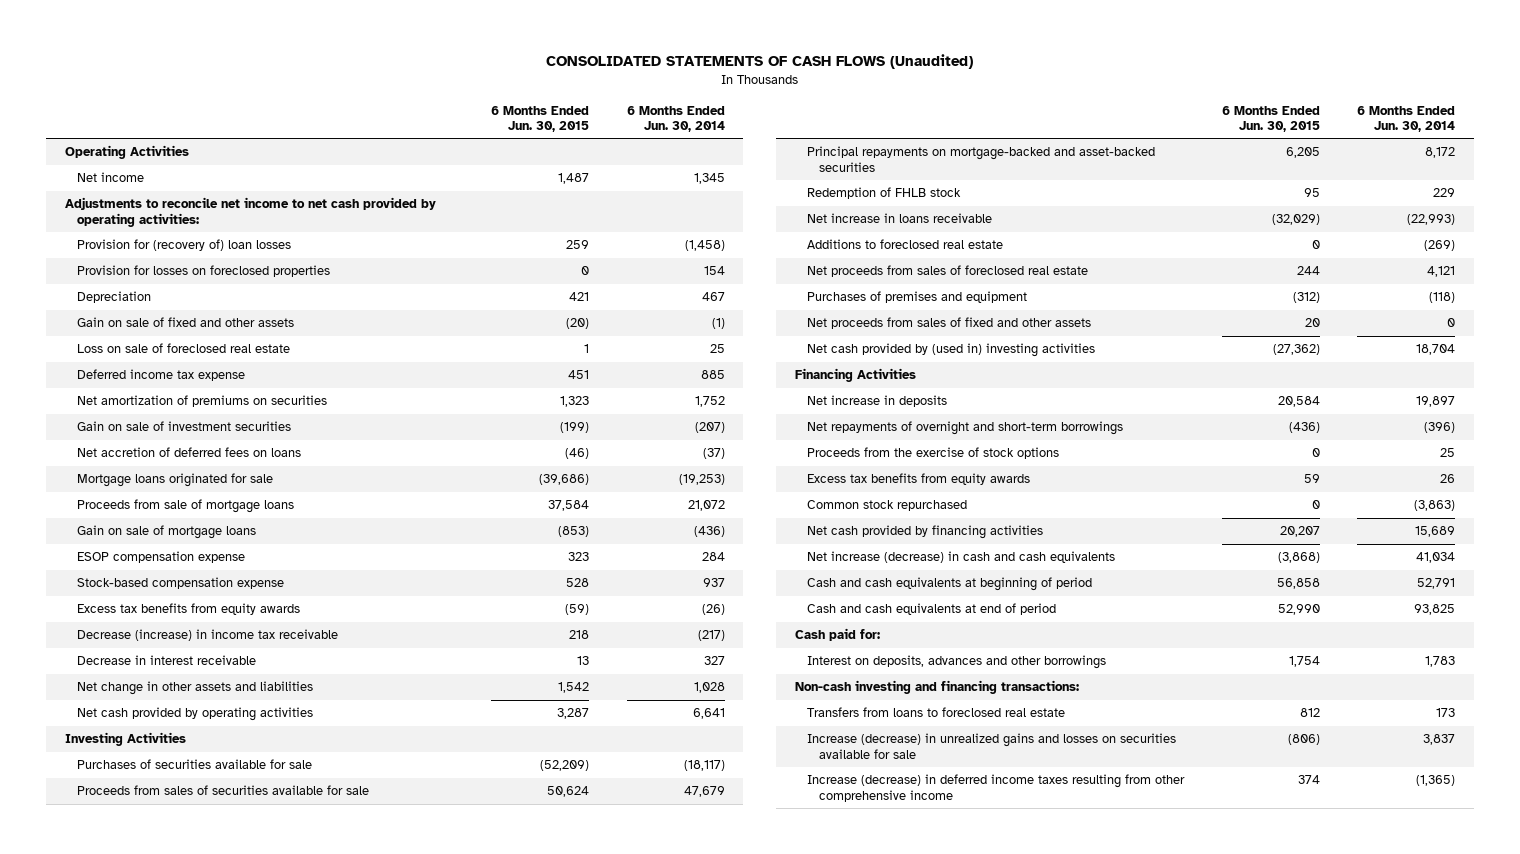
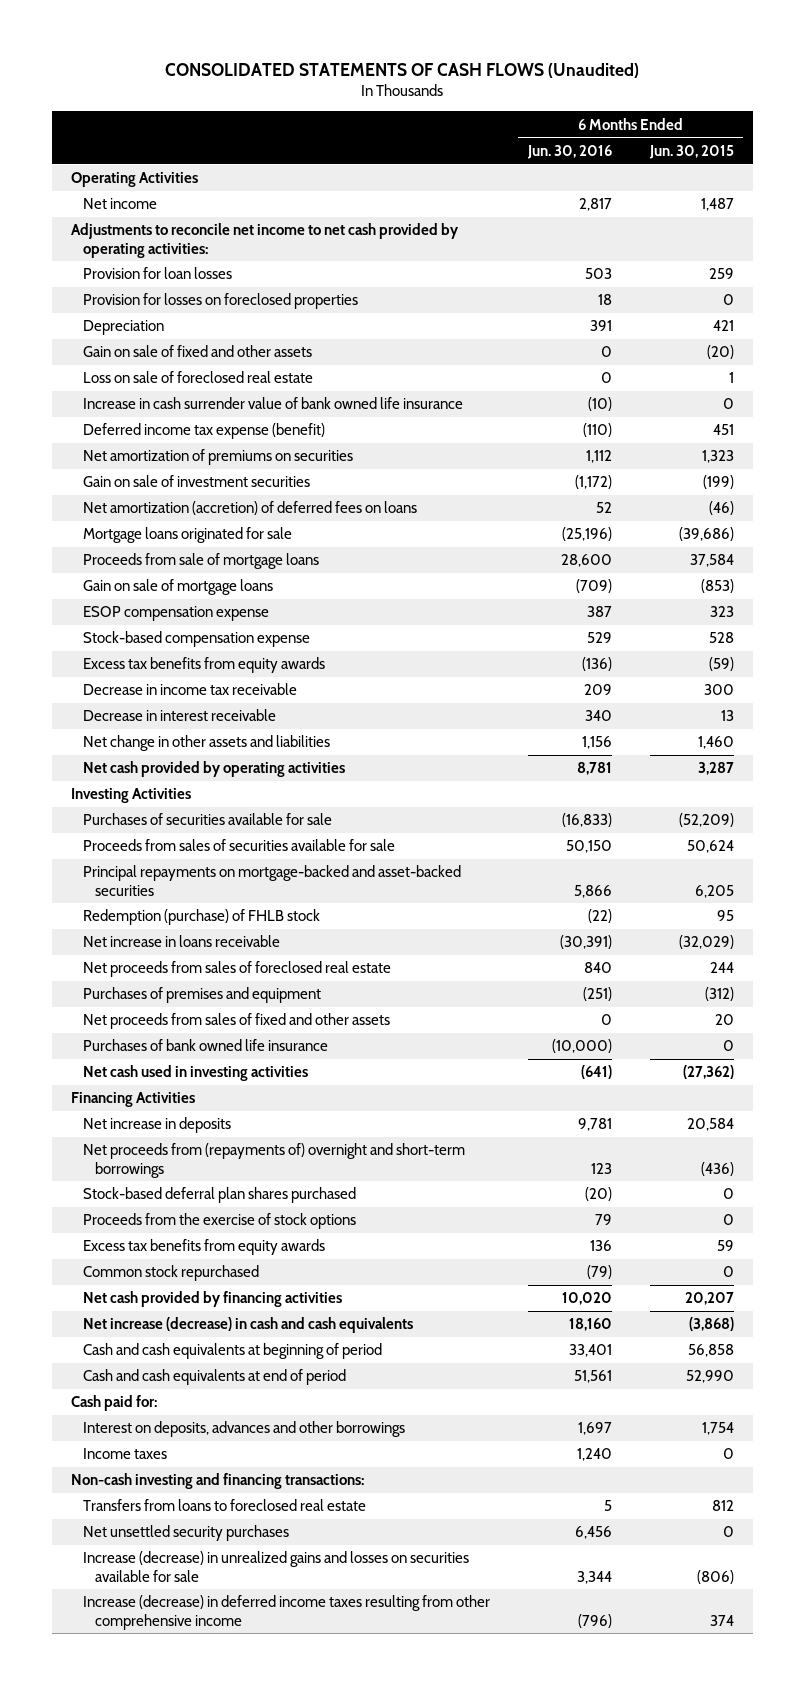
[626,105,725,133] 6 Months Ended Jun. 30, 2014 -> none
none -> [526,145,612,160] Jun. 30, 2016
[76,239,291,252] Provision for (recovery of) loan losses -> [82,267,232,280] Provision for loan losses
none -> [82,397,463,410] Increase in cash surrender value of bank owned life insurance
[76,369,245,382] Deferred income tax expense -> [82,423,325,440] Deferred income tax expense (benefit)
[76,447,301,458] Net accretion of deferred fees on loans -> [82,501,417,516] Net amortization (accretion) of deferred fees on loans
[76,629,338,642] Decrease (increase) in income tax receivable -> [82,683,297,696] Decrease in income tax receivable
[569,630,590,640] 218 -> [703,684,734,696] 300
[558,682,590,694] 1,542 -> [697,736,734,750] 1,460
[807,187,962,200] Redemption of FHLB stock -> [82,909,320,926] Redemption (purchase) of FHLB stock
[807,239,1004,250] Additions to foreclosed real estate -> none
none -> [82,1039,328,1052] Purchases of bank owned life insurance
[807,343,1096,358] Net cash provided by (used in) investing activities -> [82,1065,308,1082] Net cash used in investing activities
[807,421,1124,436] Net repayments of overnight and short-term borrowings -> [82,1143,465,1178] Net proceeds from (repayments of) overnight and short-term borrowings
none -> [82,1187,356,1204] Stock-based deferral plan shares purchased
none -> [82,1448,167,1460] Income taxes
none -> [82,1525,289,1542] Net unsettled security purchases

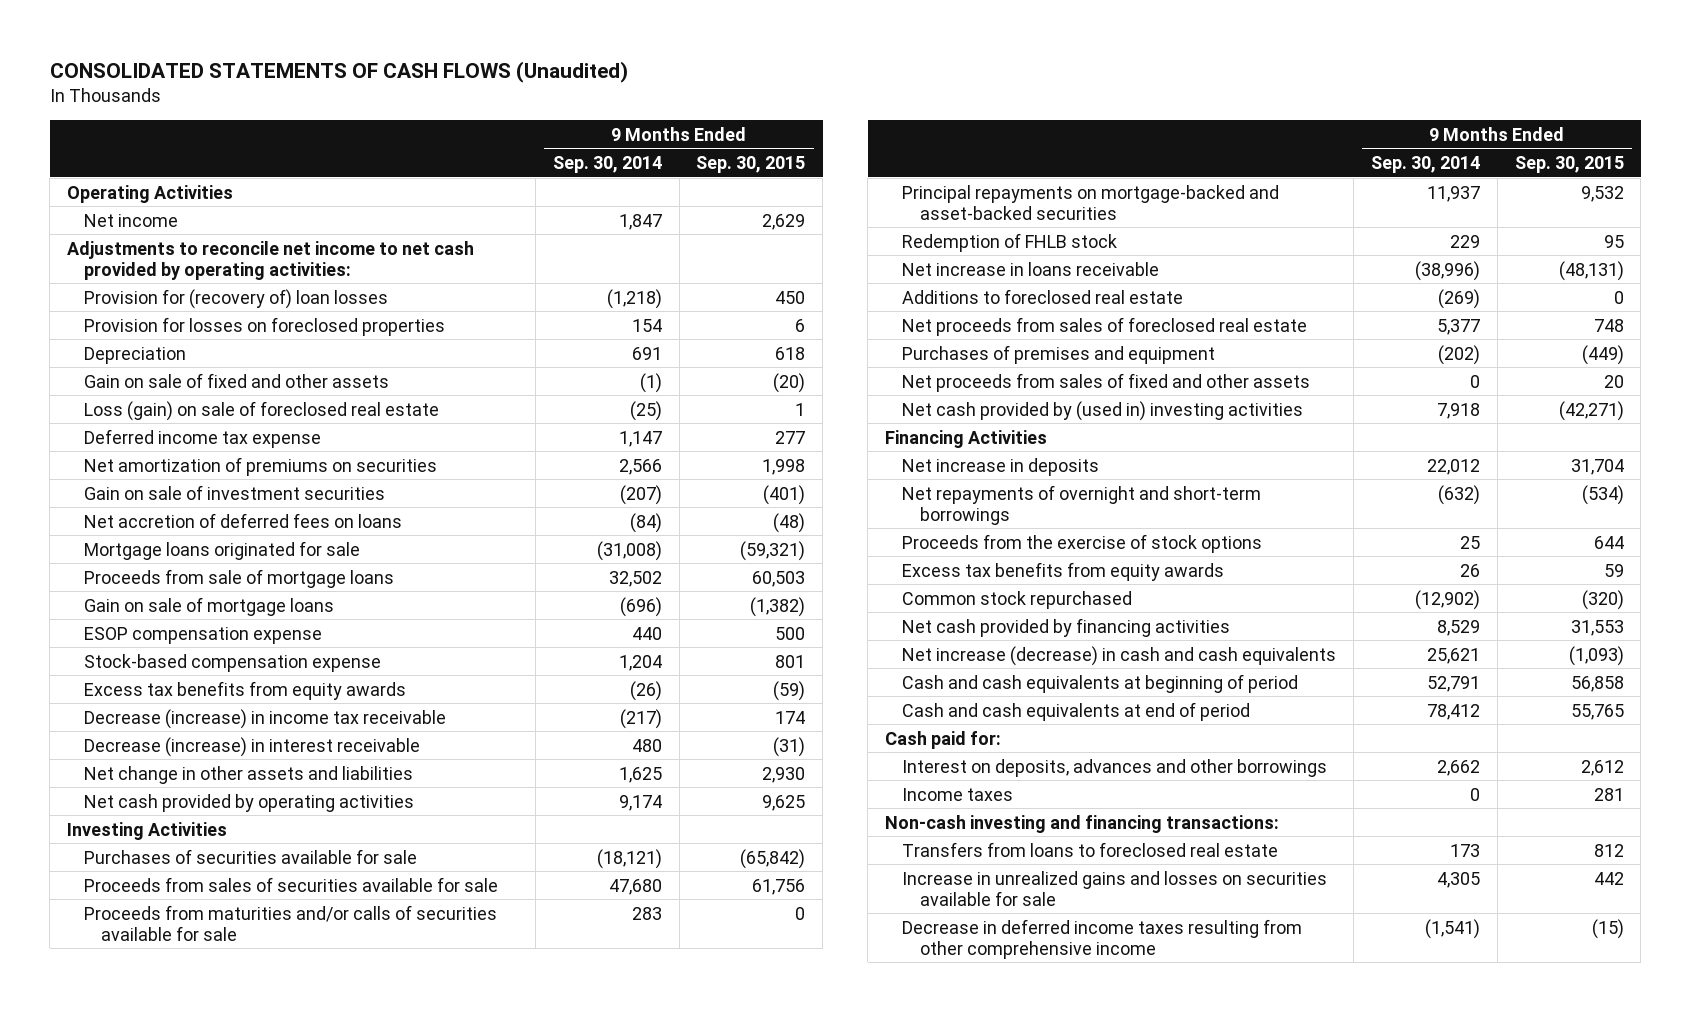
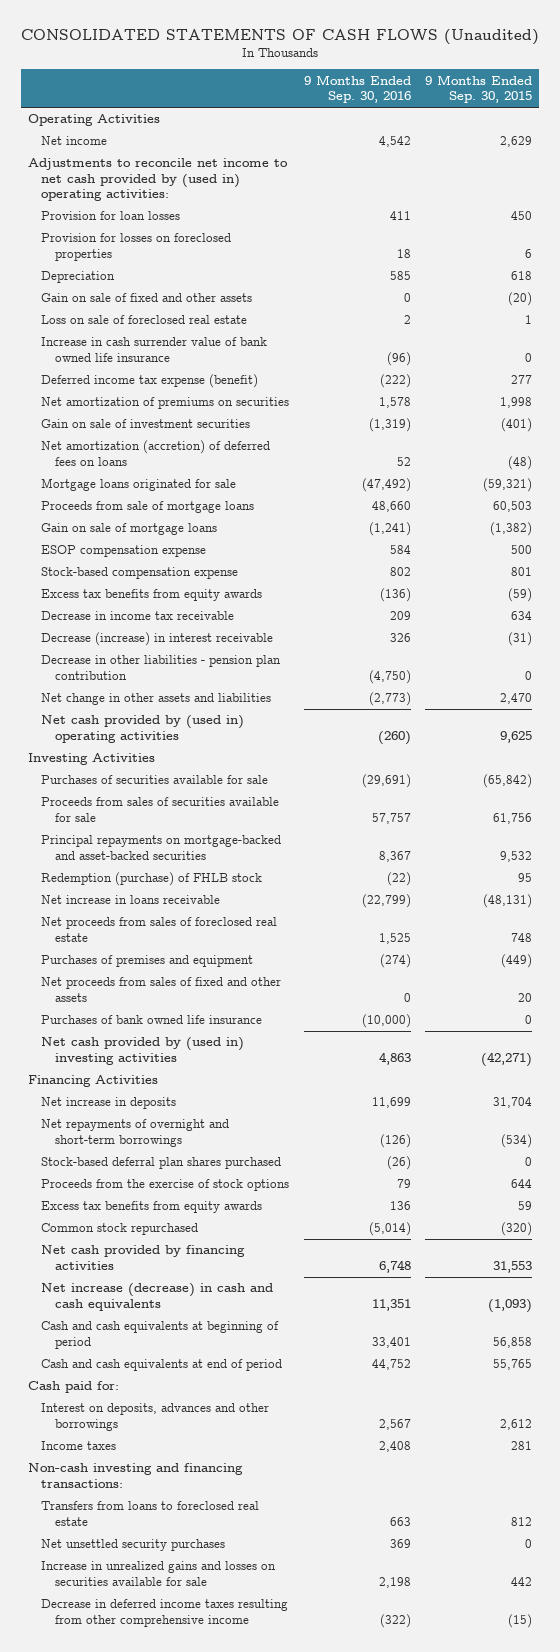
[552,155,662,173] Sep. 30, 2014 -> none
none -> [303,74,411,104] 9 Months Ended Sep. 30, 2016
[67,240,475,280] Adjustments to reconcile net income to net cash provided by operating activities: -> [27,158,288,202] Adjustments to reconcile net income to net cash provided by (used in) operating activities:
[84,288,389,309] Provision for (recovery of) loan losses -> [41,211,181,221] Provision for loan losses
[84,400,440,421] Loss (gain) on sale of foreclosed real estate -> [41,315,248,325] Loss on sale of foreclosed real estate
none -> [41,337,268,362] Increase in cash surrender value of bank owned life insurance
[84,428,322,448] Deferred income tax expense -> [41,374,259,389] Deferred income tax expense (benefit)
[84,512,403,528] Net accretion of deferred fees on loans -> [41,440,271,466] Net amortization (accretion) of deferred fees on loans
[84,708,447,729] Decrease (increase) in income tax receivable -> [41,611,235,621] Decrease in income tax receivable
[775,710,806,724] 174 -> [511,611,533,621] 634
none -> [41,655,282,680] Decrease in other liabilities - pension plan contribution
[762,766,806,783] 2,930 -> [500,693,533,705] 2,470
[84,793,415,812] Net cash provided by operating activities -> [41,715,245,743] Net cash provided by (used in) operating activities
[84,904,498,941] Proceeds from maturities and/or calls of securities available for sale -> none
[902,232,1118,252] Redemption of FHLB stock -> [41,872,263,887] Redemption (purchase) of FHLB stock
[902,288,1184,304] Additions to foreclosed real estate -> none
none -> [41,1015,263,1025] Purchases of bank owned life insurance
none -> [41,1157,282,1170] Stock-based deferral plan shares purchased
none -> [41,1539,226,1552] Net unsettled security purchases

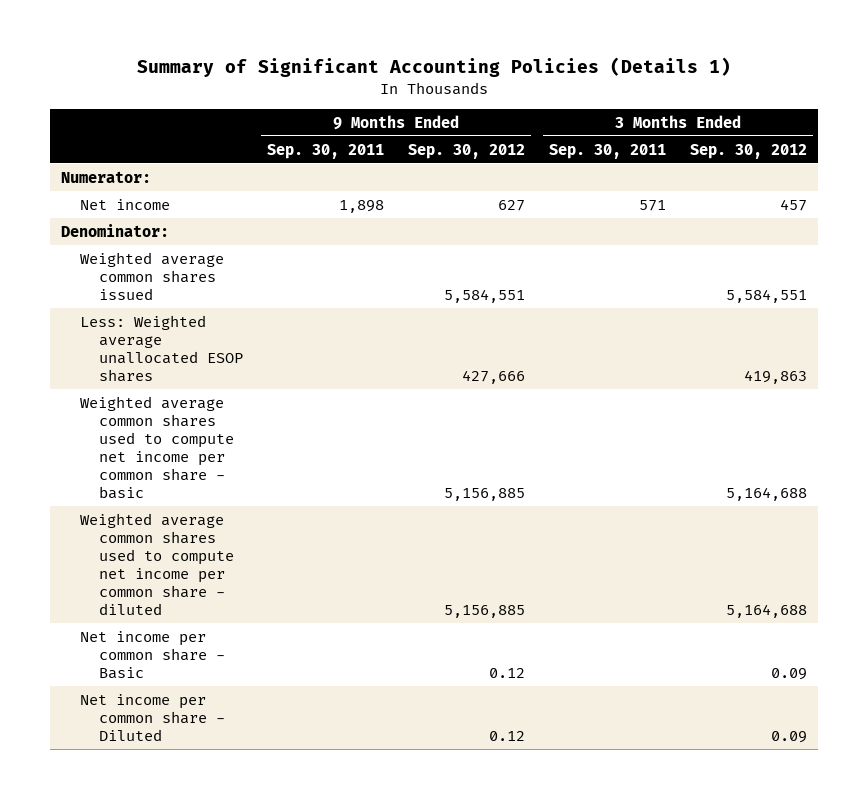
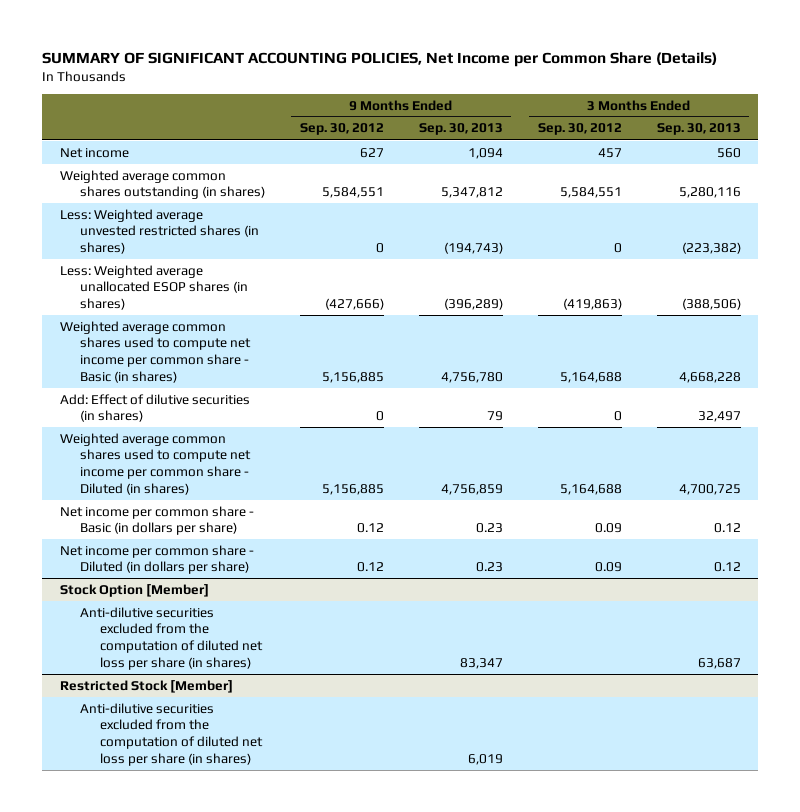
[137,57,732,78] Summary of Significant Accounting Policies (Details 1) -> [42,51,718,67] SUMMARY OF SIGNIFICANT ACCOUNTING POLICIES, Net Income per Common Share (Details)
[267,143,385,159] Sep. 30, 2011 -> none
[548,143,666,159] Sep. 30, 2011 -> none
none -> [418,123,503,136] Sep. 30, 2013
none -> [656,123,741,136] Sep. 30, 2013
[61,170,152,183] Numerator: -> none
[61,223,170,237] Denominator: -> none
[80,251,225,300] Weighted average common shares issued -> [59,169,265,200] Weighted average common shares outstanding (in shares)
none -> [59,208,259,255] Less: Weighted average unvested restricted shares (in shares)
[80,314,244,383] Less: Weighted average unallocated ESOP shares -> [59,264,248,311] Less: Weighted average unallocated ESOP shares (in shares)
[461,370,525,385] 427,666 -> [324,298,384,311] (427,666)
[743,370,807,385] 419,863 -> [562,298,622,311] (419,863)
[80,395,235,500] Weighted average common shares used to compute net income per common share - basic -> [59,320,251,383] Weighted average common shares used to compute net income per common share - Basic (in shares)
none -> [59,393,250,423] Add: Effect of dilutive securities (in shares)
[80,512,235,616] Weighted average common shares used to compute net income per common share - diluted -> [59,432,251,495] Weighted average common shares used to compute net income per common share - Diluted (in shares)
[80,630,226,679] Net income per common share - Basic -> [59,505,254,536] Net income per common share - Basic (in dollars per share)
[80,693,226,741] Net income per common share - Diluted -> [59,544,254,575] Net income per common share - Diluted (in dollars per share)
none -> [59,583,209,597] Stock Option [Member]
none -> [79,606,263,670] Anti-dilutive securities excluded from the computation of diluted net loss per share (in shares)
none -> [59,679,233,693] Restricted Stock [Member]
none -> [79,702,263,766] Anti-dilutive securities excluded from the computation of diluted net loss per share (in shares)

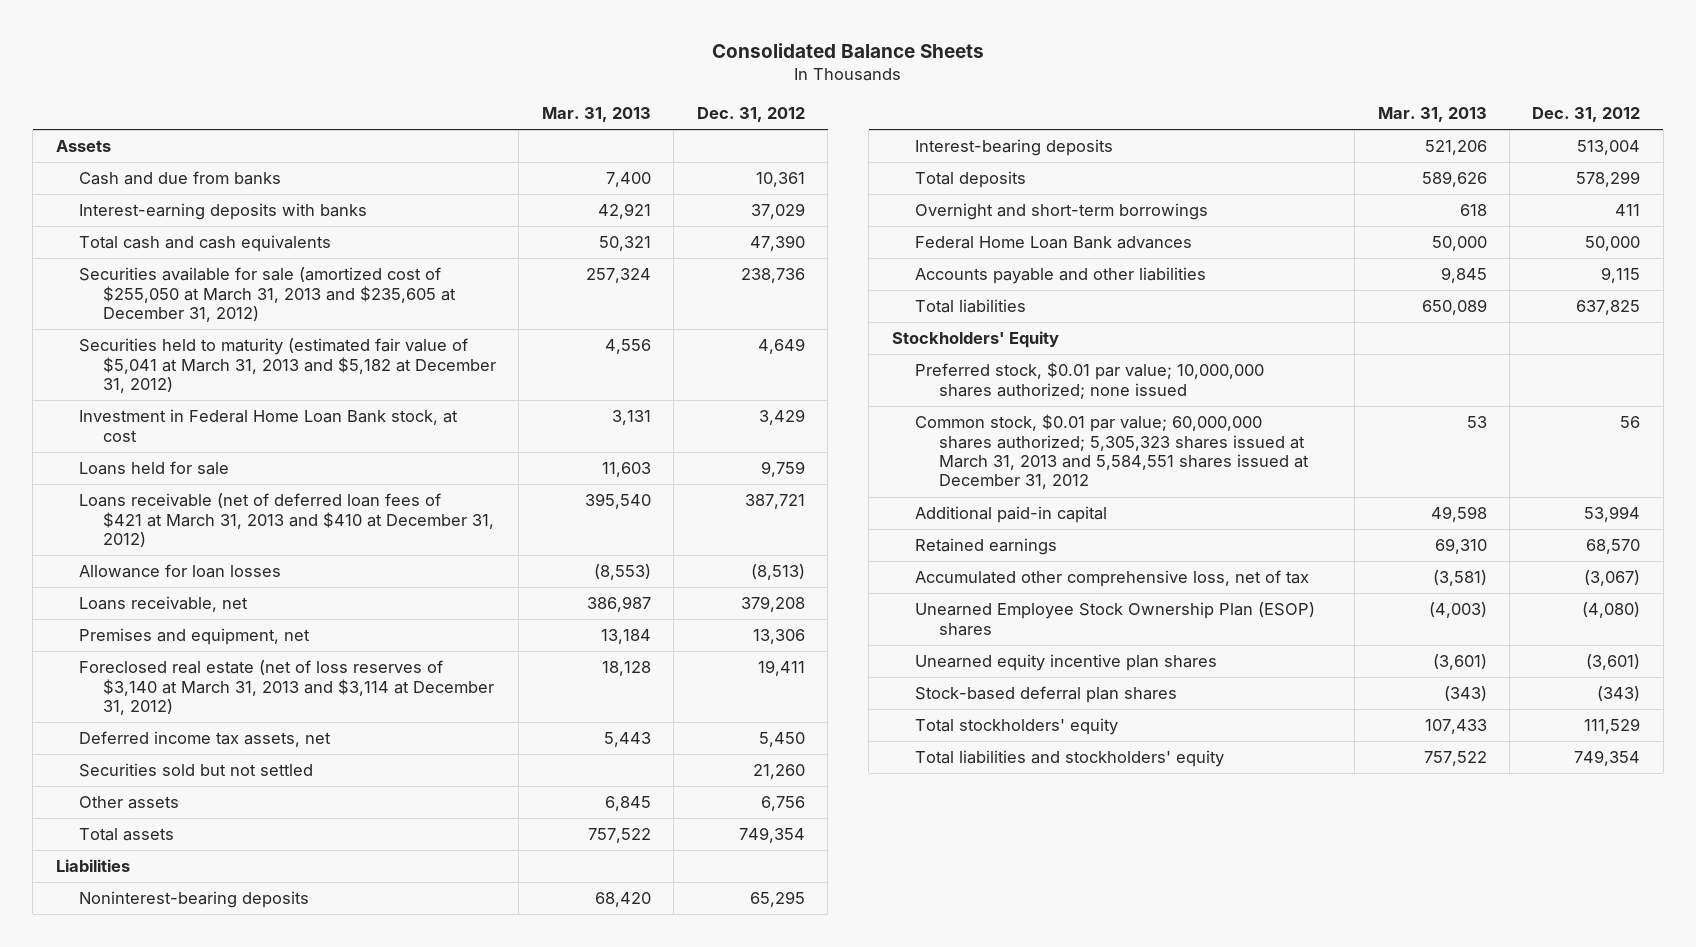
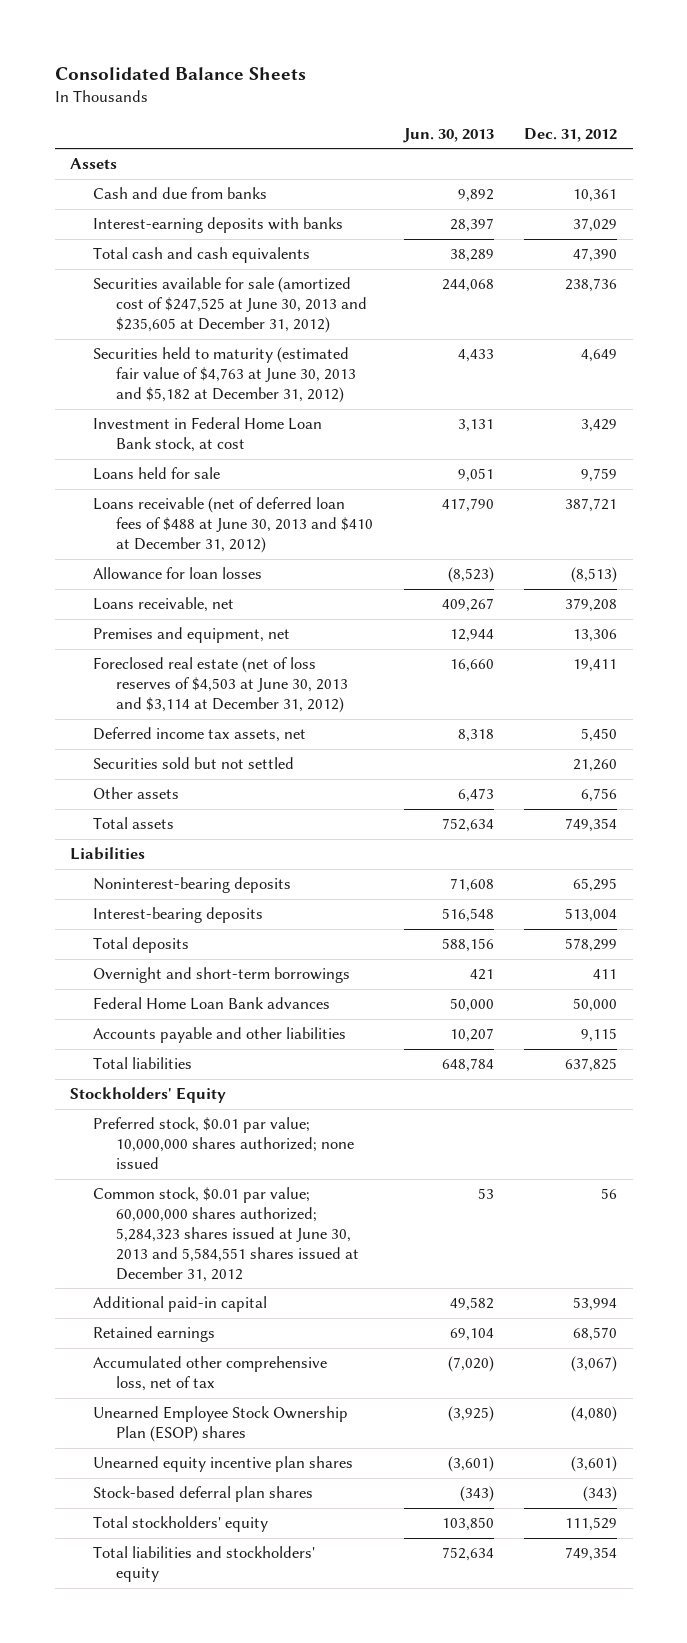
[541,107,651,123] Mar. 31, 2013 -> none
none -> [402,127,494,143] Jun. 30, 2013
[79,267,457,323] Securities available for sale (amortized cost of $255,050 at March 31, 2013 and $235,605 at December 31, 2012) -> [93,277,368,334] Securities available for sale (amortized cost of $247,525 at June 30, 2013 and $235,605 at December 31, 2012)
[79,338,497,394] Securities held to maturity (estimated fair value of $5,041 at March 31, 2013 and $5,182 at December 31, 2012) -> [93,347,357,404] Securities held to maturity (estimated fair value of $4,763 at June 30, 2013 and $5,182 at December 31, 2012)
[79,493,495,548] Loans receivable (net of deferred loan fees of $421 at March 31, 2013 and $410 at December 31, 2012) -> [93,497,374,554] Loans receivable (net of deferred loan fees of $488 at June 30, 2013 and $410 at December 31, 2012)
[79,660,495,716] Foreclosed real estate (net of loss reserves of $3,140 at March 31, 2013 and $3,114 at December 31, 2012) -> [93,657,349,714] Foreclosed real estate (net of loss reserves of $4,503 at June 30, 2013 and $3,114 at December 31, 2012)
[915,414,1309,490] Common stock, $0.01 par value; 60,000,000 shares authorized; 5,305,323 shares issued at March 31, 2013 and 5,584,551 shares issued at December 31, 2012 -> [93,1187,360,1282] Common stock, $0.01 par value; 60,000,000 shares authorized; 5,284,323 shares issued at June 30, 2013 and 5,584,551 shares issued at December 31, 2012

